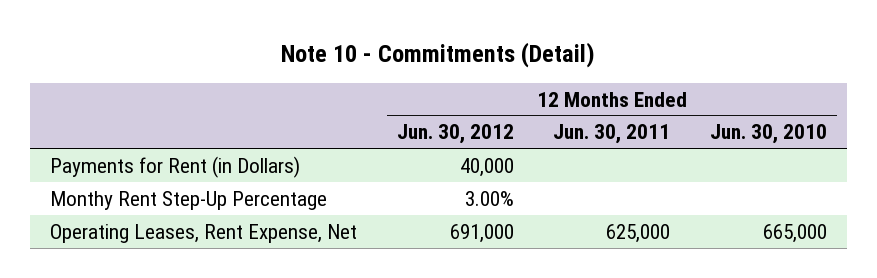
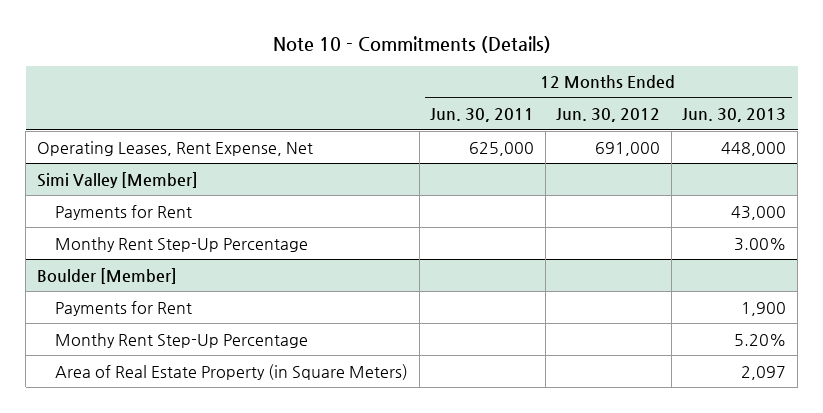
[281,42,596,69] Note 10 - Commitments (Detail) -> [272,36,551,54] Note 10 - Commitments (Details)
[709,124,827,145] Jun. 30, 2010 -> none
none -> [682,108,787,123] Jun. 30, 2013
[49,155,300,178] Payments for Rent (in Dollars) -> none
[49,190,327,210] Monthy Rent Step-Up Percentage -> none
none -> [36,171,198,188] Simi Valley [Member]
none -> [55,204,193,220] Payments for Rent
none -> [55,236,309,252] Monthy Rent Step-Up Percentage
none -> [36,267,177,284] Boulder [Member]
none -> [55,300,193,316] Payments for Rent
none -> [55,332,309,348] Monthy Rent Step-Up Percentage
none -> [55,363,409,380] Area of Real Estate Property (in Square Meters)

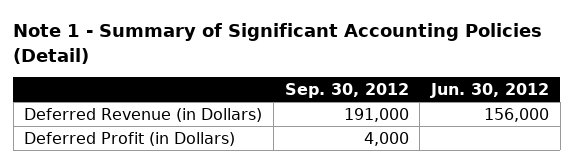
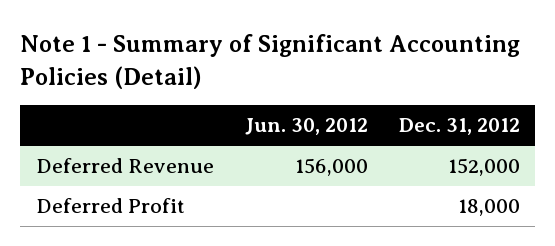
[284,83,409,99] Sep. 30, 2012 -> none
none -> [398,118,520,136] Dec. 31, 2012
[24,107,263,122] Deferred Revenue (in Dollars) -> [35,157,214,173] Deferred Revenue
[24,131,236,146] Deferred Profit (in Dollars) -> [35,197,185,213] Deferred Profit

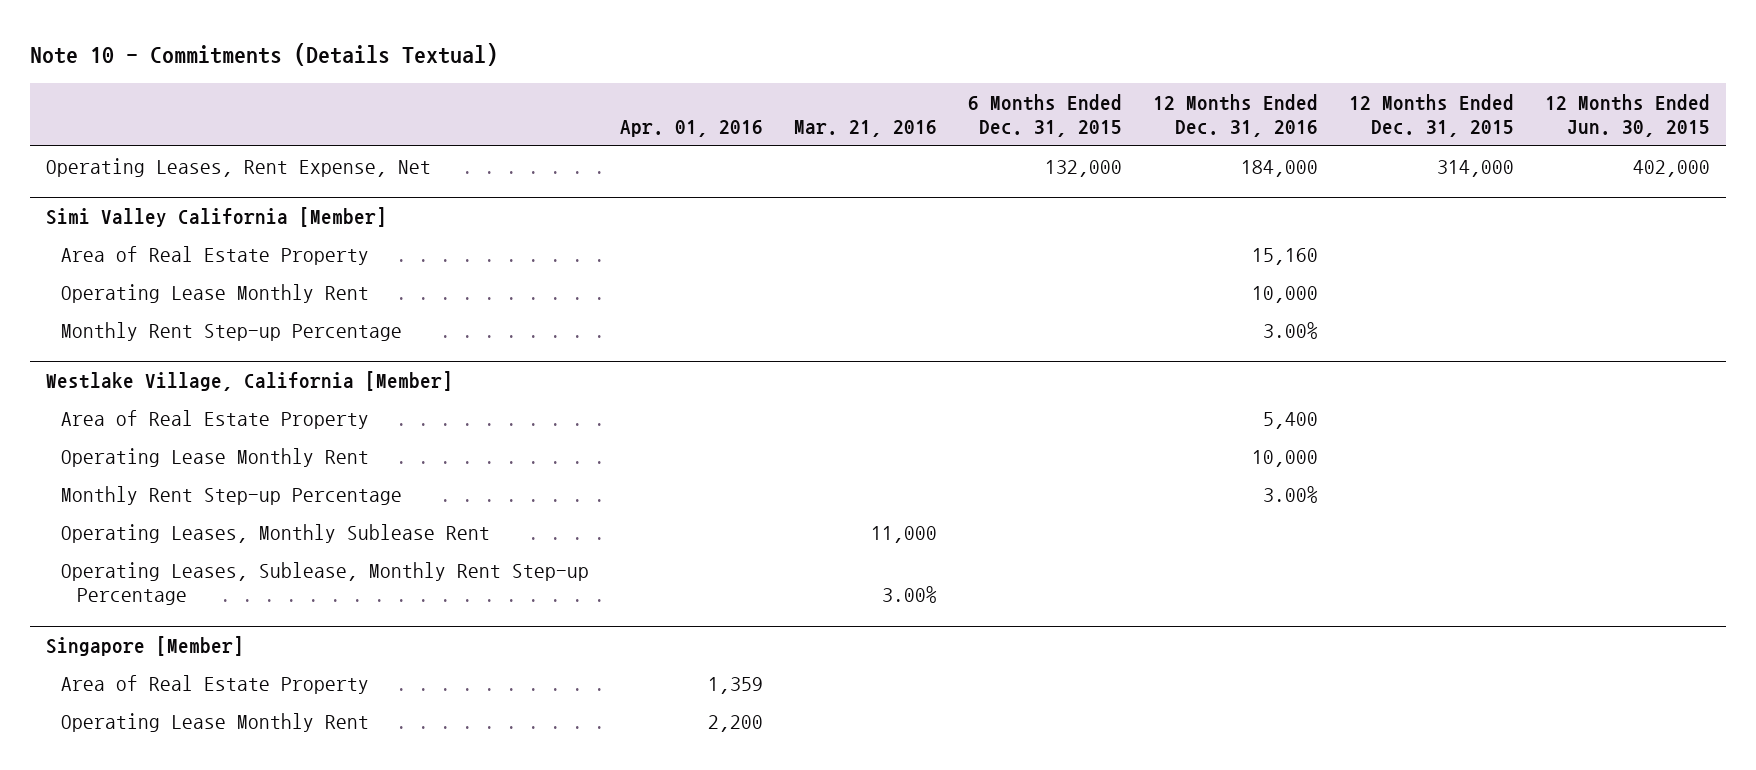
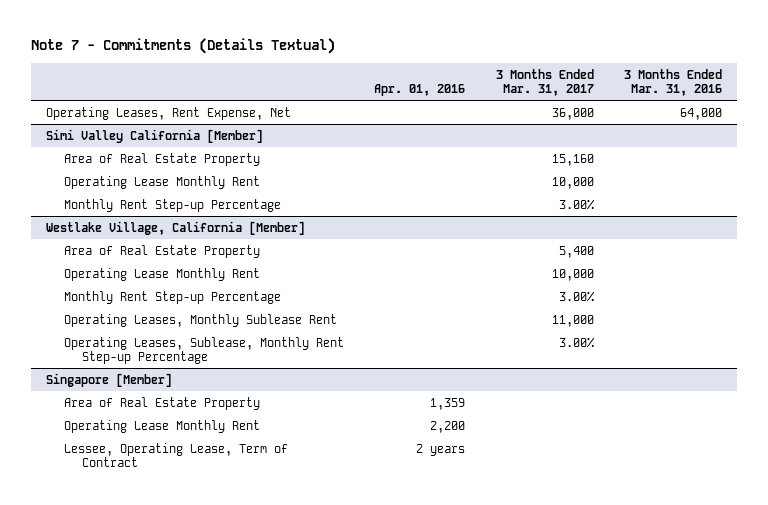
[30,43,499,67] Note 10 - Commitments (Details Textual) -> [31,38,336,55] Note 7 - Commitments (Details Textual)
[794,120,938,138] Mar. 21, 2016 -> none
[968,93,1123,138] 6 Months Ended Dec. 31, 2015 -> none
[1153,93,1319,138] 12 Months Ended Dec. 31, 2016 -> none
[1349,93,1515,138] 12 Months Ended Dec. 31, 2015 -> none
[1545,93,1711,138] 12 Months Ended Jun. 30, 2015 -> none
none -> [495,68,594,96] 3 Months Ended Mar. 31, 2017
none -> [623,68,722,96] 3 Months Ended Mar. 31, 2016
none -> [64,442,289,468] Lessee, Operating Lease, Term of Contract

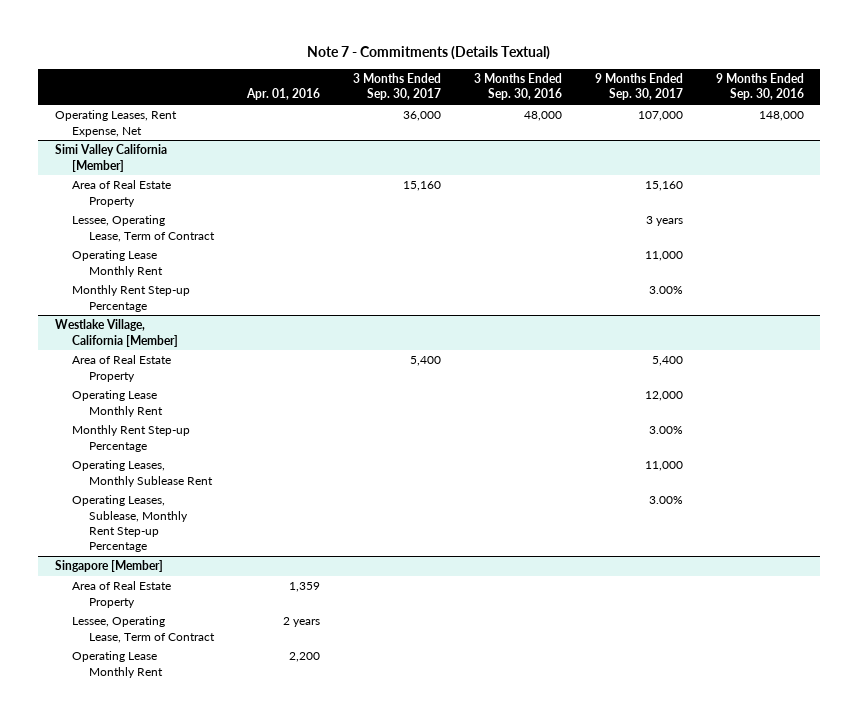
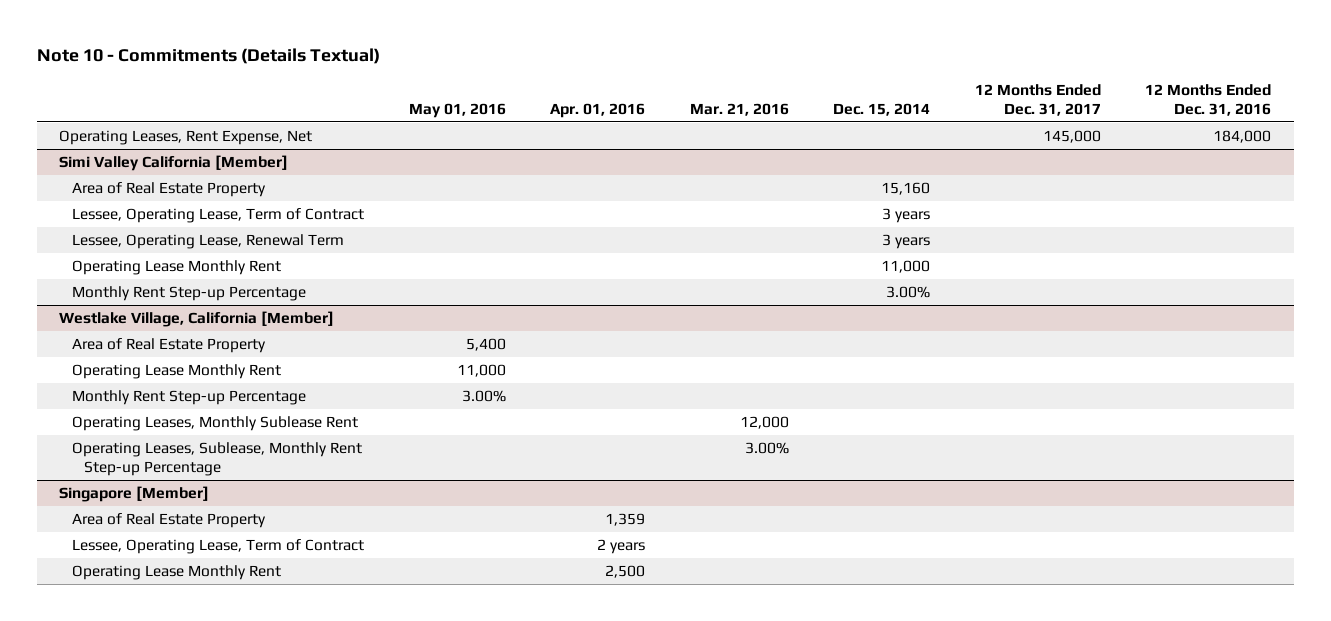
[307,45,551,60] Note 7 - Commitments (Details Textual) -> [37,48,381,65] Note 10 - Commitments (Details Textual)
[352,73,441,101] 3 Months Ended Sep. 30, 2017 -> none
[473,73,562,101] 3 Months Ended Sep. 30, 2016 -> none
[594,73,683,101] 9 Months Ended Sep. 30, 2017 -> none
[715,73,804,101] 9 Months Ended Sep. 30, 2016 -> none
none -> [408,102,506,118] May 01, 2016
none -> [689,102,789,116] Mar. 21, 2016
none -> [833,102,931,116] Dec. 15, 2014
none -> [974,83,1101,116] 12 Months Ended Dec. 31, 2017
none -> [1145,83,1272,116] 12 Months Ended Dec. 31, 2016
none -> [71,233,344,249] Lessee, Operating Lease, Renewal Term
[289,652,321,663] 2,200 -> [605,564,646,578] 2,500

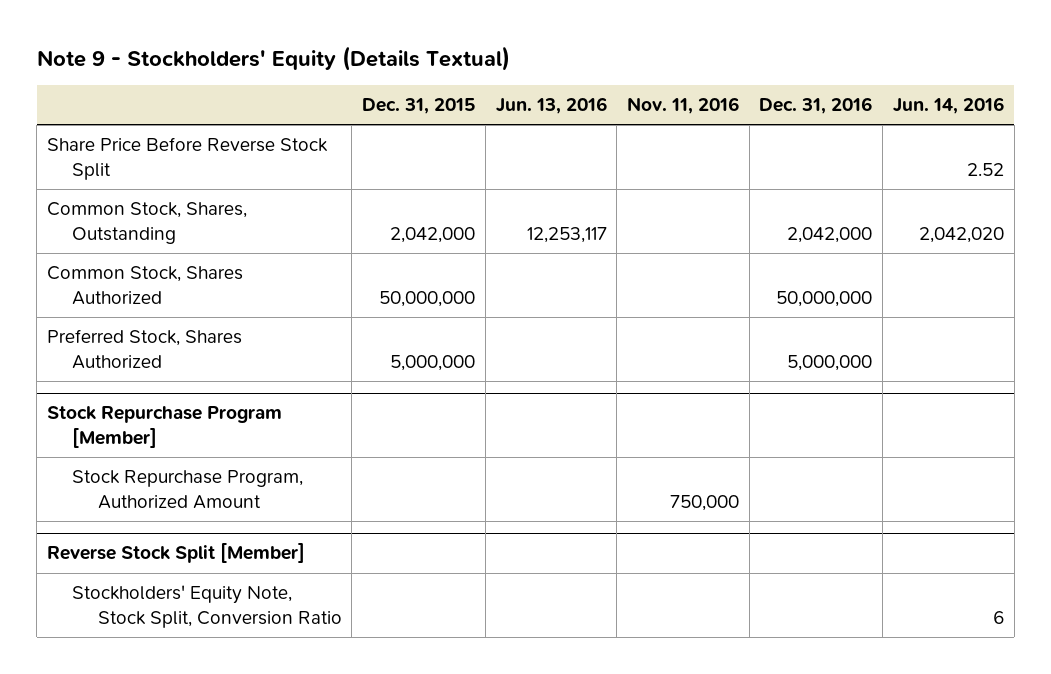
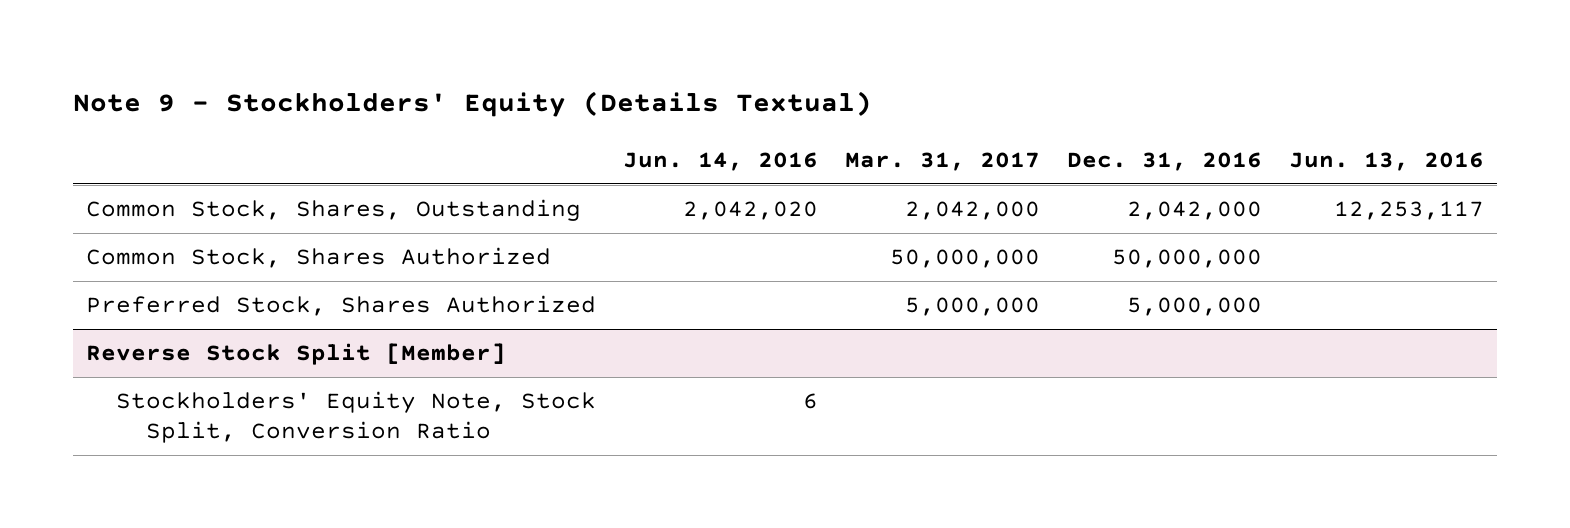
[362,98,476,115] Dec. 31, 2015 -> none
[627,97,740,115] Nov. 11, 2016 -> none
none -> [844,151,1040,171] Mar. 31, 2017
[46,137,328,180] Share Price Before Reverse Stock Split -> none
[46,406,282,449] Stock Repurchase Program [Member] -> none
[72,470,304,509] Stock Repurchase Program, Authorized Amount -> none

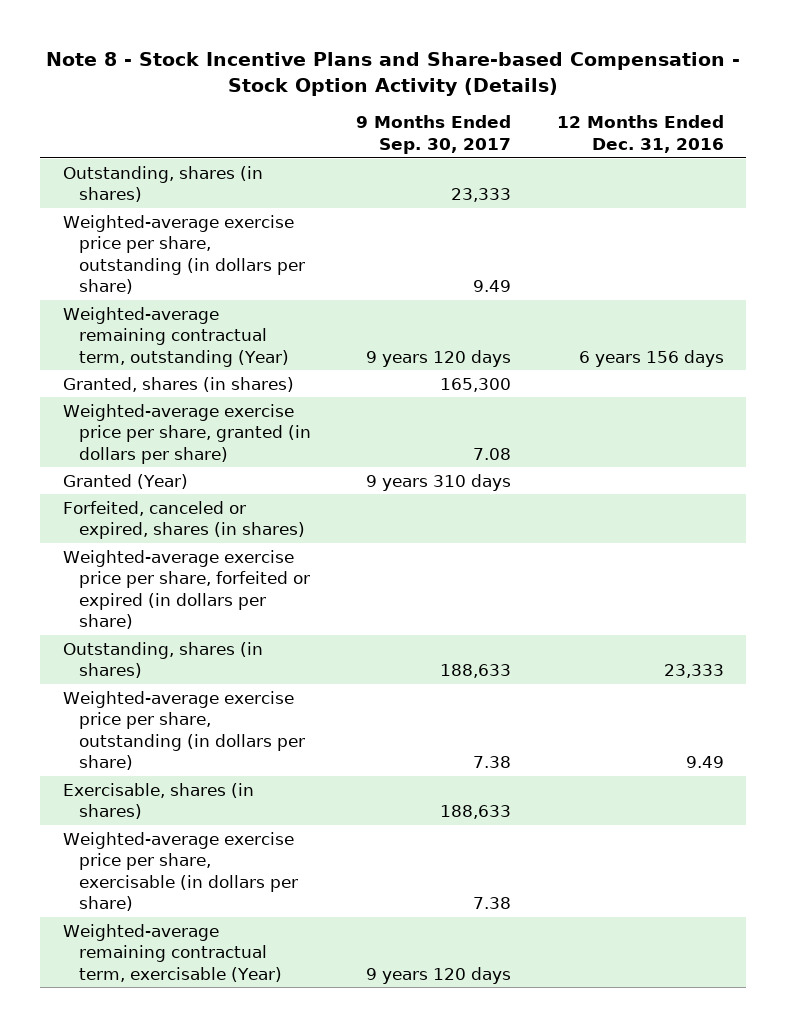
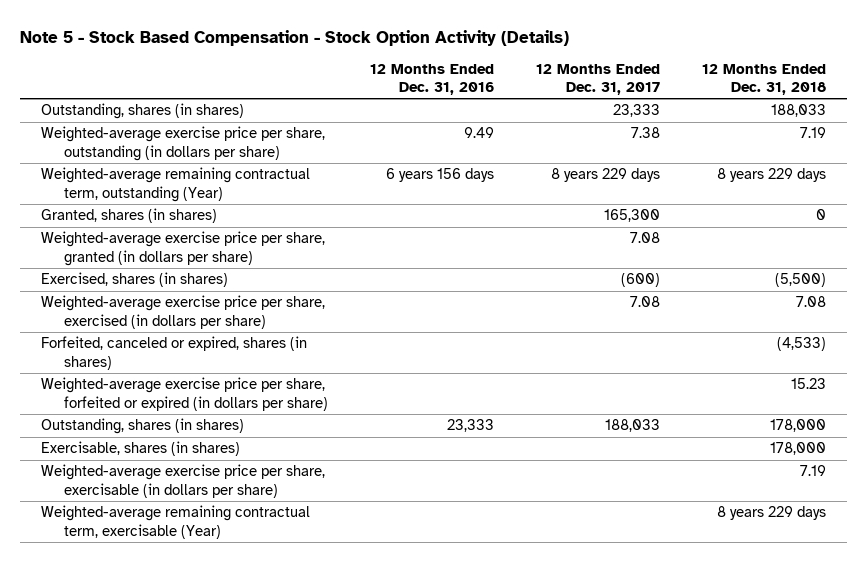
[46,52,741,97] Note 8 - Stock Incentive Plans and Share-based Compensation - Stock Option Activity (Details) -> [20,29,570,46] Note 5 - Stock Based Compensation - Stock Option Activity (Details)
[356,115,512,155] 9 Months Ended Sep. 30, 2017 -> none
none -> [535,63,660,95] 12 Months Ended Dec. 31, 2017
none -> [701,63,826,95] 12 Months Ended Dec. 31, 2018
[62,214,306,295] Weighted-average exercise price per share, outstanding (in dollars per share) -> none
[62,690,306,771] Weighted-average exercise price per share, outstanding (in dollars per share) -> [41,126,326,161] Weighted-average exercise price per share, outstanding (in dollars per share)
[62,473,188,489] Granted (Year) -> none
none -> [41,272,229,288] Exercised, shares (in shares)
none -> [41,295,326,329] Weighted-average exercise price per share, exercised (in dollars per share)

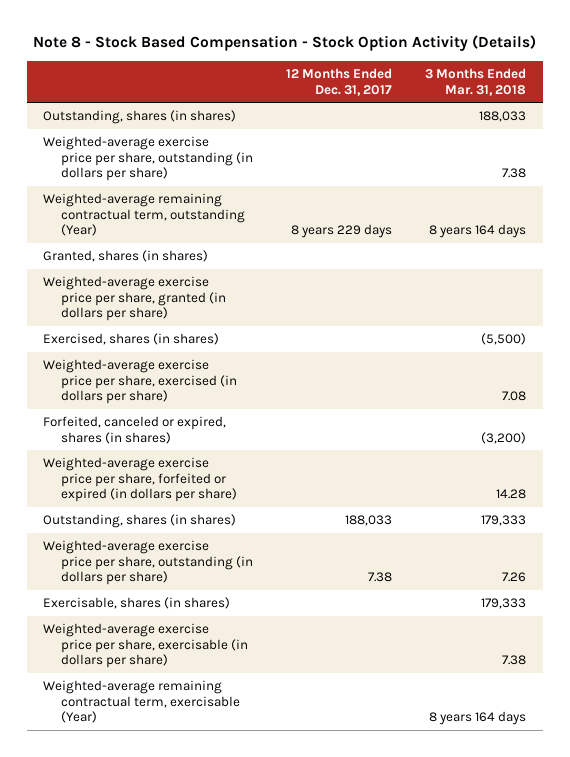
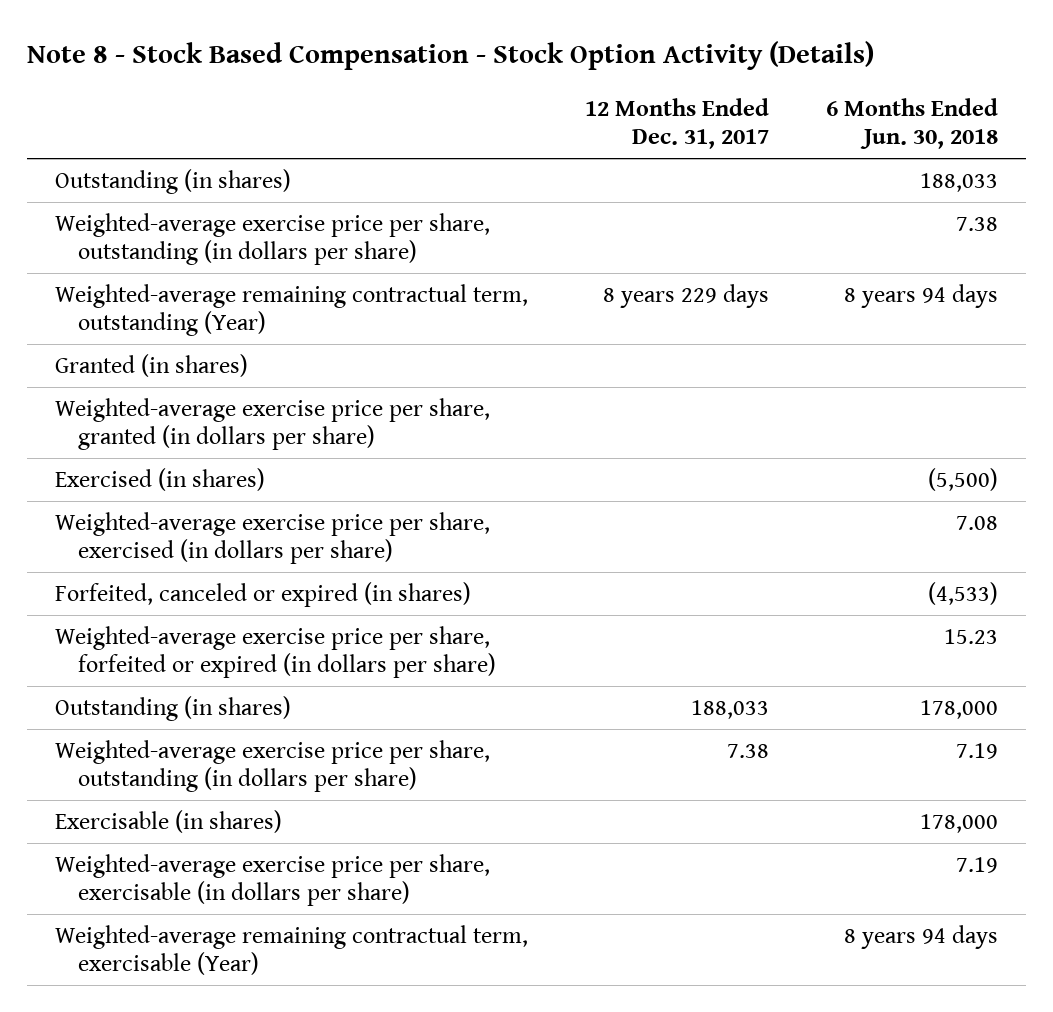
[425,67,527,96] 3 Months Ended Mar. 31, 2018 -> none
none -> [825,97,998,150] 6 Months Ended Jun. 30, 2018
[43,109,237,124] Outstanding, shares (in shares) -> [54,168,291,194] Outstanding (in shares)
[43,249,209,262] Granted, shares (in shares) -> [54,353,248,377] Granted (in shares)
[43,332,220,345] Exercised, shares (in shares) -> [54,467,265,491] Exercised (in shares)
[43,415,227,444] Forfeited, canceled or expired, shares (in shares) -> [54,581,471,607] Forfeited, canceled or expired (in shares)
[43,513,237,528] Outstanding, shares (in shares) -> [54,695,291,721] Outstanding (in shares)
[43,596,231,609] Exercisable, shares (in shares) -> [54,809,282,833] Exercisable (in shares)

